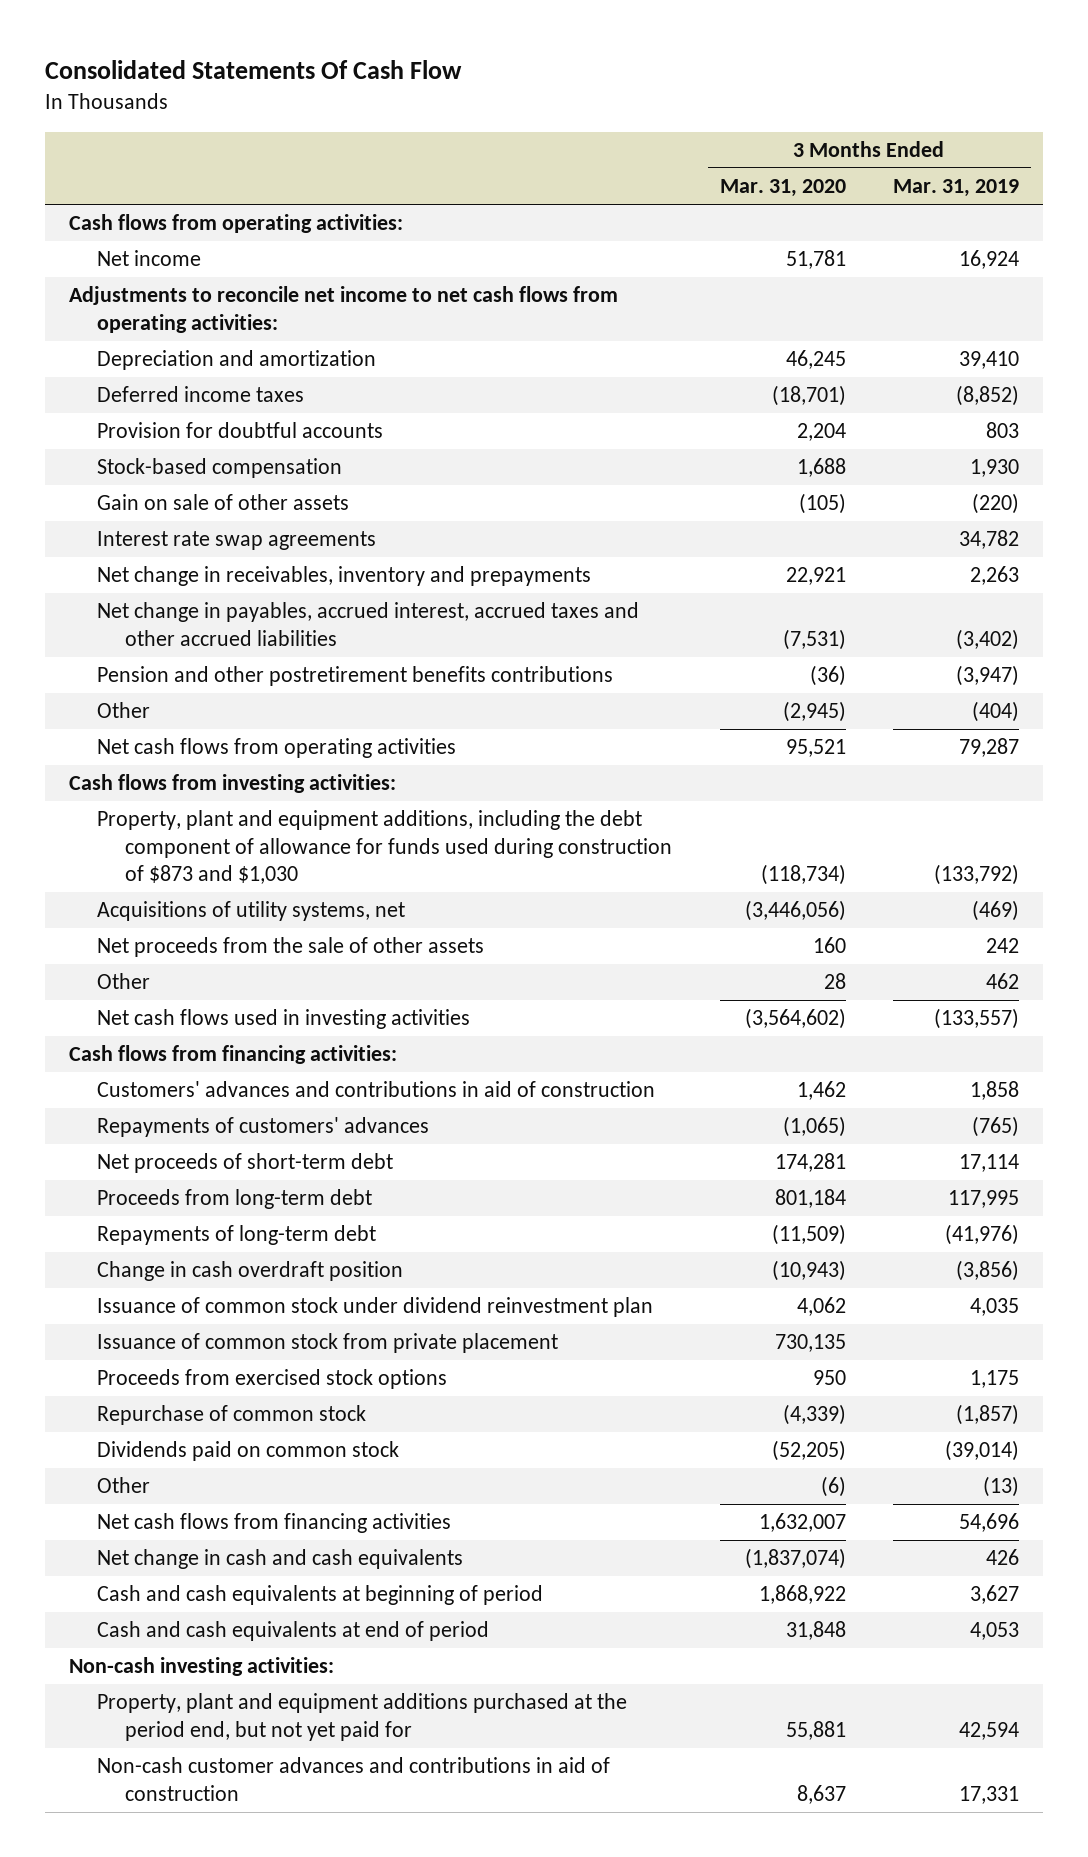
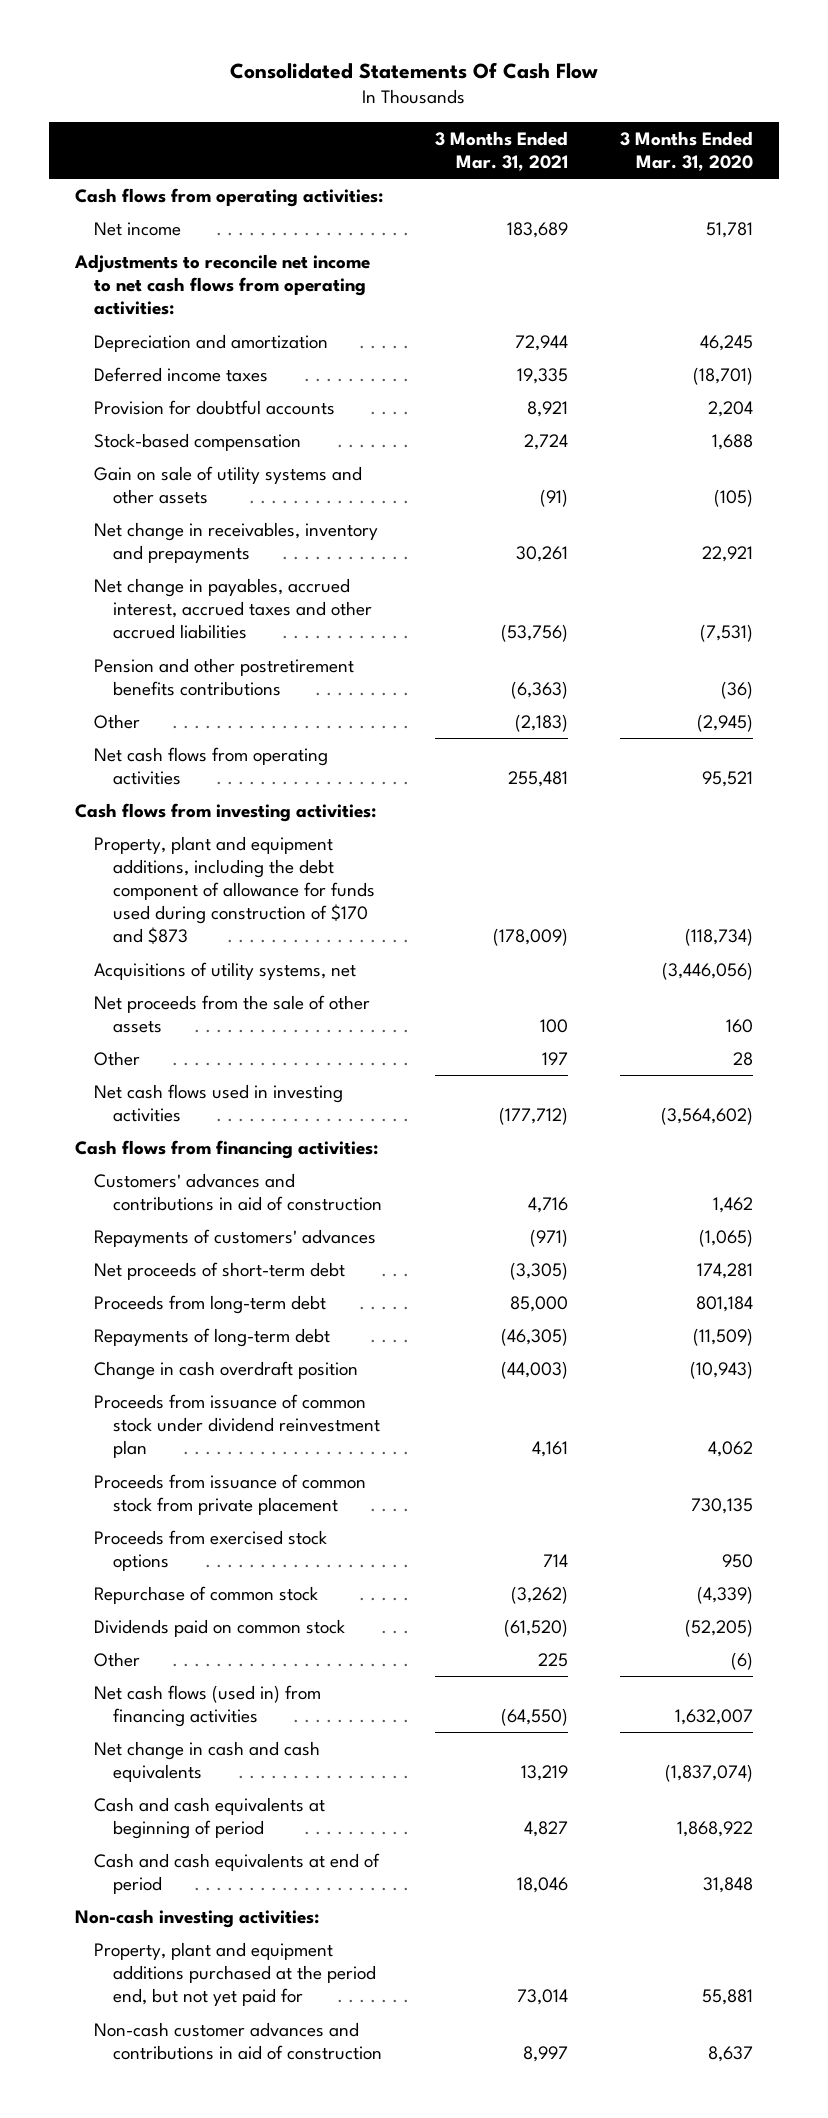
[893,179,1020,198] Mar. 31, 2019 -> none
none -> [435,130,569,172] 3 Months Ended Mar. 31, 2021
[96,531,376,551] Interest rate swap agreements -> none
[96,494,349,511] Gain on sale of other assets -> [93,465,362,504] Gain on sale of utility systems and other assets
[96,810,672,885] Property, plant and equipment additions, including the debt component of allowance for funds used during construction of $873 and $1,030 -> [93,835,375,945] Property, plant and equipment additions, including the debt component of allowance for funds used during construction of $170 and $873
[96,1297,653,1318] Issuance of common stock under dividend reinvestment plan -> [93,1393,380,1459] Proceeds from issuance of common stock under dividend reinvestment plan
[96,1333,558,1354] Issuance of common stock from private placement -> [93,1473,366,1515] Proceeds from issuance of common stock from private placement
[96,1513,451,1534] Net cash flows from financing activities -> [93,1684,321,1727] Net cash flows (used in) from financing activities

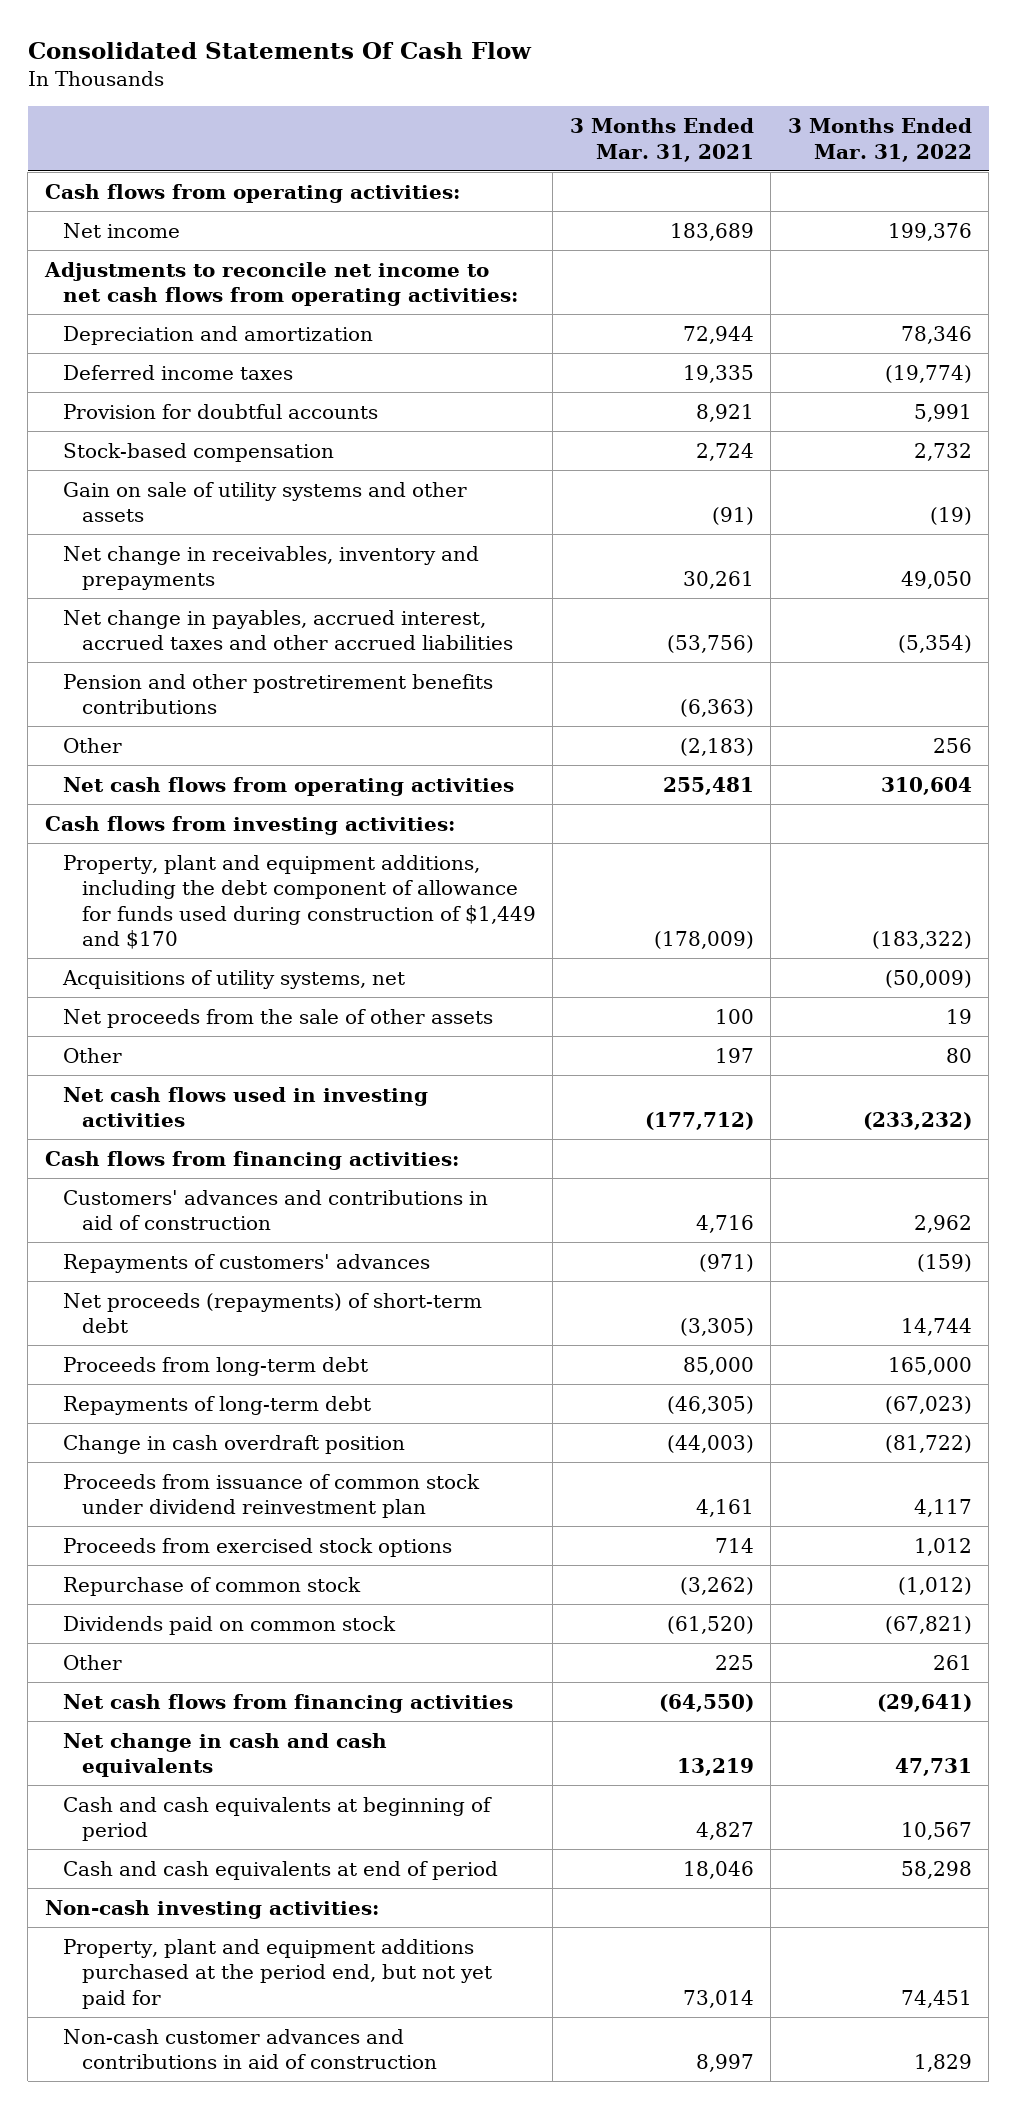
[620,130,754,172] 3 Months Ended Mar. 31, 2020 -> none
none -> [787,118,972,162] 3 Months Ended Mar. 31, 2022
[93,835,375,945] Property, plant and equipment additions, including the debt component of allowance for funds used during construction of $170 and $873 -> [63,854,536,950] Property, plant and equipment additions, including the debt component of allowance for funds used during construction of $1,449 and $170
[93,1261,345,1280] Net proceeds of short-term debt -> [63,1292,483,1334] Net proceeds (repayments) of short-term debt
[93,1473,366,1515] Proceeds from issuance of common stock from private placement -> none
[93,1684,321,1727] Net cash flows (used in) from financing activities -> [63,1693,514,1713] Net cash flows from financing activities

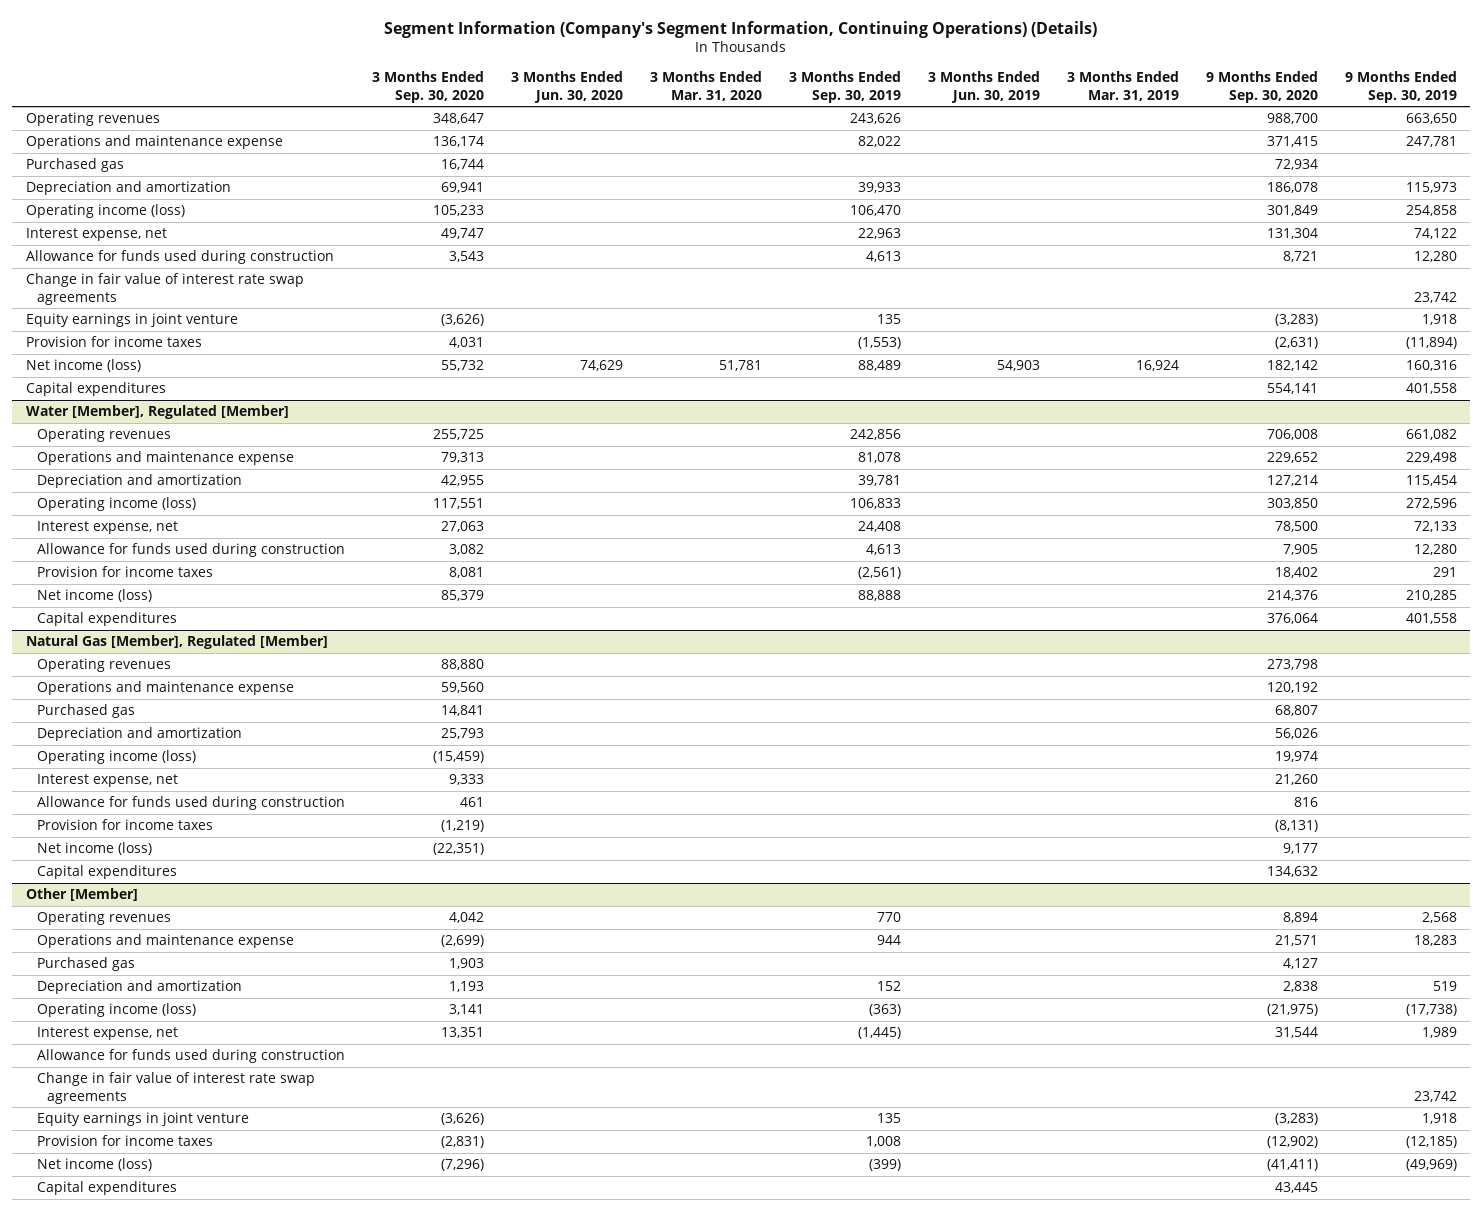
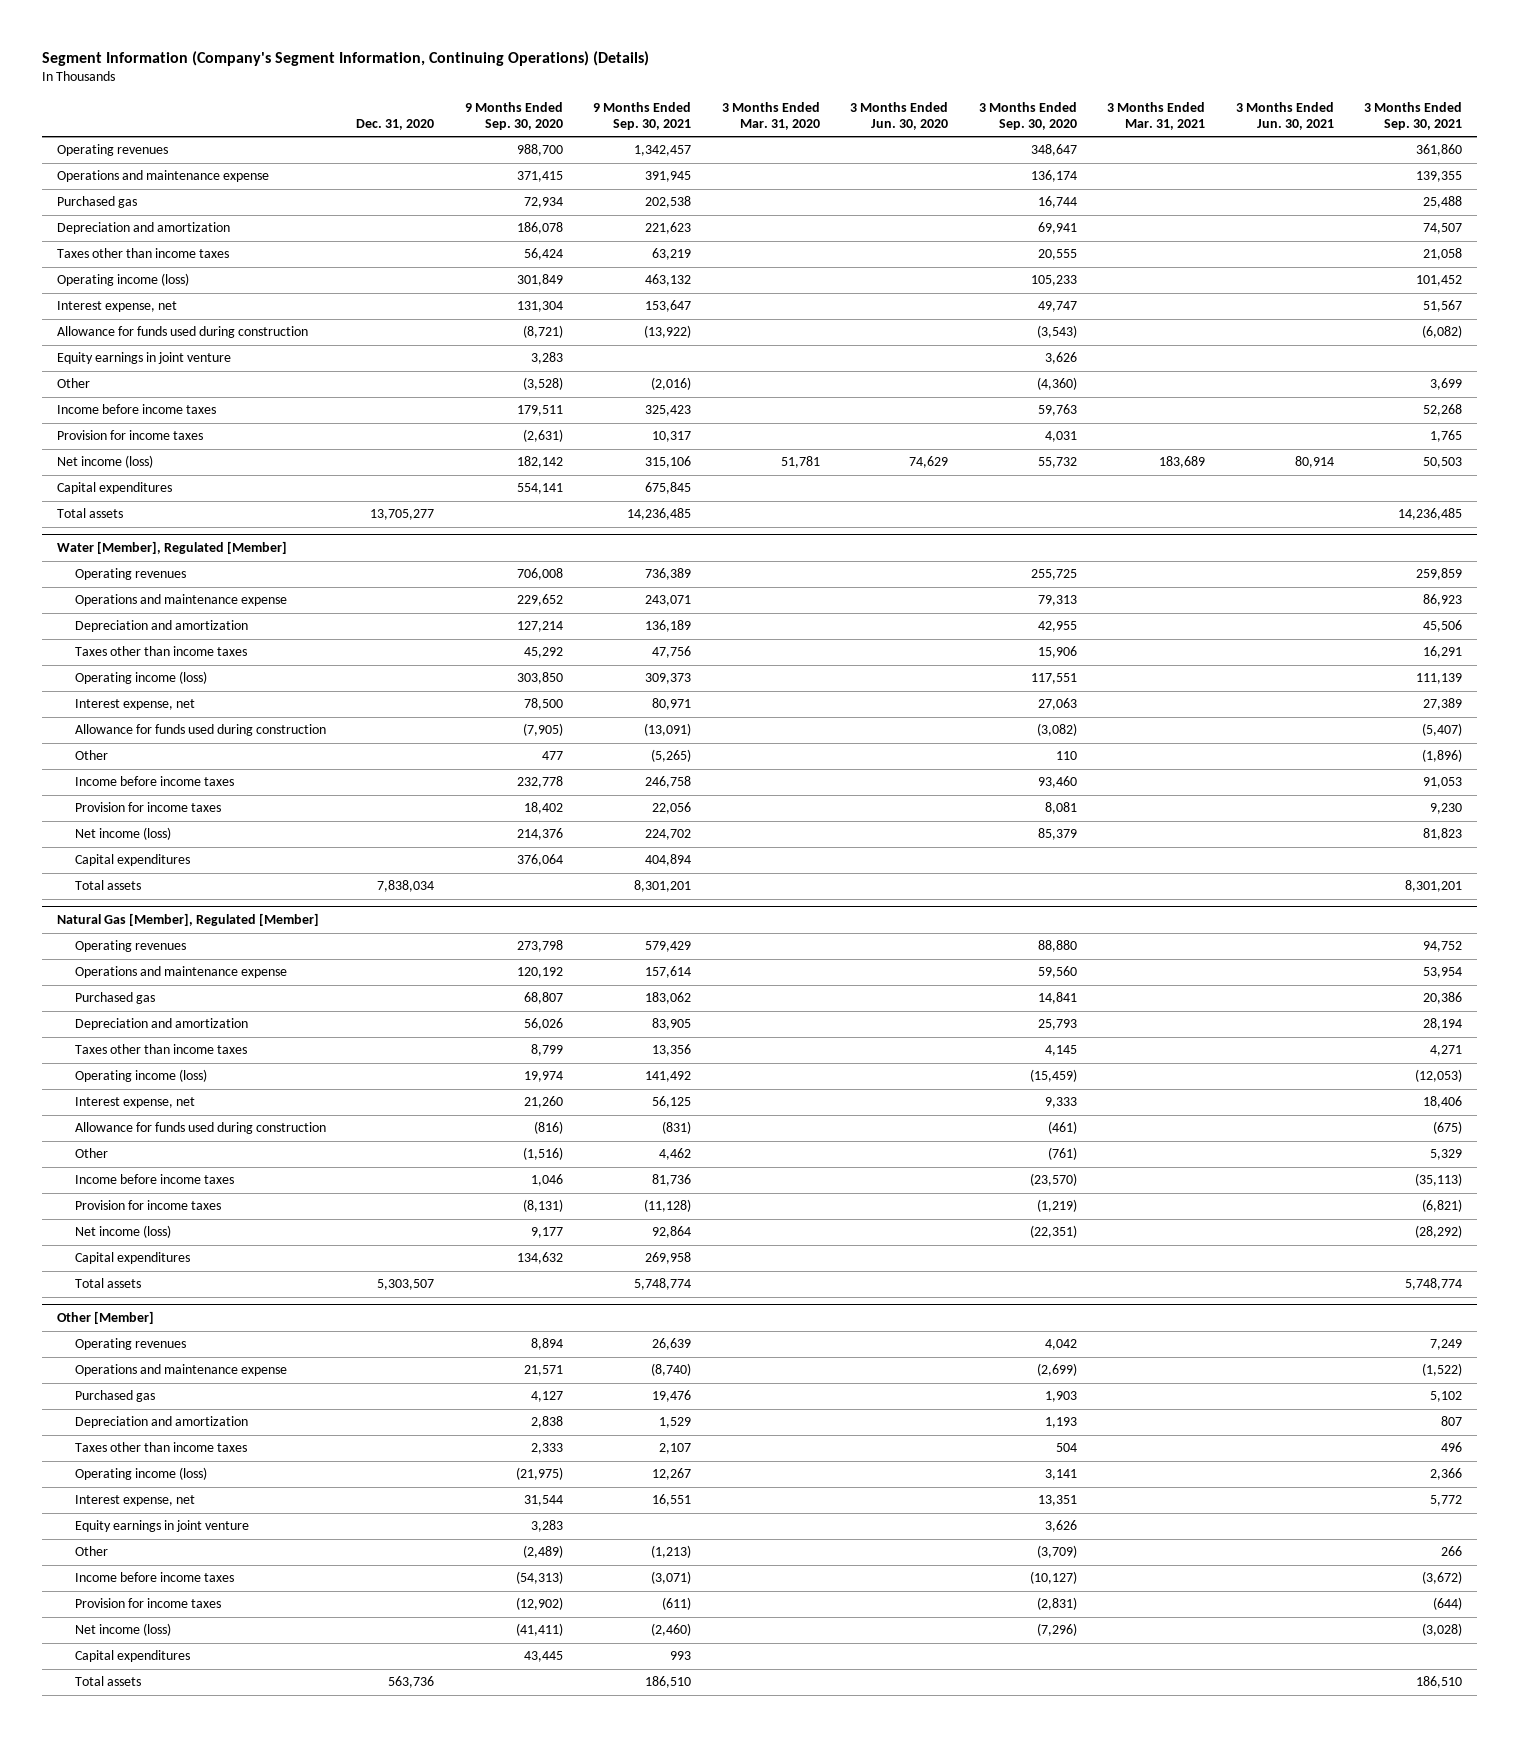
[788,71,901,103] 3 Months Ended Sep. 30, 2019 -> none
[927,71,1040,103] 3 Months Ended Jun. 30, 2019 -> none
[1066,71,1179,101] 3 Months Ended Mar. 31, 2019 -> none
[1344,71,1457,103] 9 Months Ended Sep. 30, 2019 -> none
none -> [356,118,435,130] Dec. 31, 2020
none -> [593,101,692,130] 9 Months Ended Sep. 30, 2021
none -> [1107,101,1206,130] 3 Months Ended Mar. 31, 2021
none -> [1235,101,1334,130] 3 Months Ended Jun. 30, 2021
none -> [1364,101,1463,130] 3 Months Ended Sep. 30, 2021
none -> [56,248,229,259] Taxes other than income taxes
[25,273,304,305] Change in fair value of interest rate swap agreements -> none
[448,251,484,263] 3,543 -> [1036,325,1077,339] (3,543)
[1282,251,1318,263] 8,721 -> [522,325,563,339] (8,721)
[440,314,484,327] (3,626) -> [1044,352,1077,365] 3,626
[1274,314,1318,327] (3,283) -> [530,352,563,365] 3,283
none -> [56,378,90,389] Other
none -> [56,404,216,415] Income before income taxes
none -> [56,508,123,519] Total assets
none -> [74,646,247,657] Taxes other than income taxes
[448,544,484,556] 3,082 -> [1036,723,1077,737] (3,082)
[1282,544,1318,556] 7,905 -> [522,723,563,737] (7,905)
none -> [74,750,108,761] Other
none -> [74,776,234,787] Income before income taxes
none -> [74,880,141,891] Total assets
none -> [74,1044,247,1055] Taxes other than income taxes
[459,797,484,808] 461 -> [1047,1121,1077,1135] (461)
[1293,797,1318,808] 816 -> [533,1121,563,1135] (816)
none -> [74,1148,108,1159] Other
none -> [74,1174,234,1185] Income before income taxes
none -> [74,1278,141,1289] Total assets
none -> [74,1442,247,1453] Taxes other than income taxes
[36,1049,345,1064] Allowance for funds used during construction -> none
[36,1072,315,1104] Change in fair value of interest rate swap agreements -> none
[440,1113,484,1126] (3,626) -> [1044,1520,1077,1533] 3,626
[1274,1113,1318,1126] (3,283) -> [530,1520,563,1533] 3,283
none -> [74,1546,108,1557] Other
none -> [74,1572,234,1583] Income before income taxes
none -> [74,1676,141,1687] Total assets

